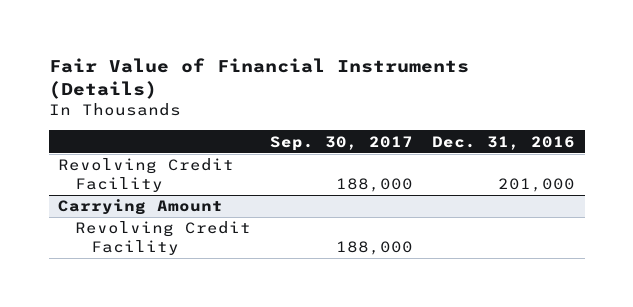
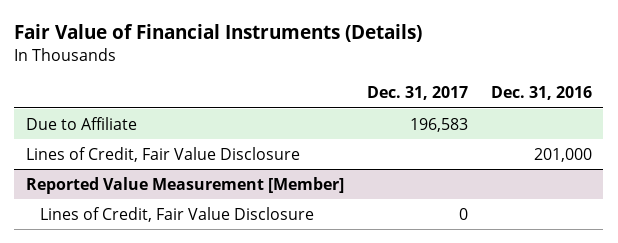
[269,135,413,151] Sep. 30, 2017 -> none
none -> [366,86,468,101] Dec. 31, 2017
none -> [25,116,137,130] Due to Affiliate
[58,158,235,192] Revolving Credit Facility -> [25,146,300,162] Lines of Credit, Fair Value Disclosure
[58,199,224,216] Carrying Amount -> [25,176,344,194] Reported Value Measurement [Member]
[74,221,251,255] Revolving Credit Facility -> [39,206,314,222] Lines of Credit, Fair Value Disclosure

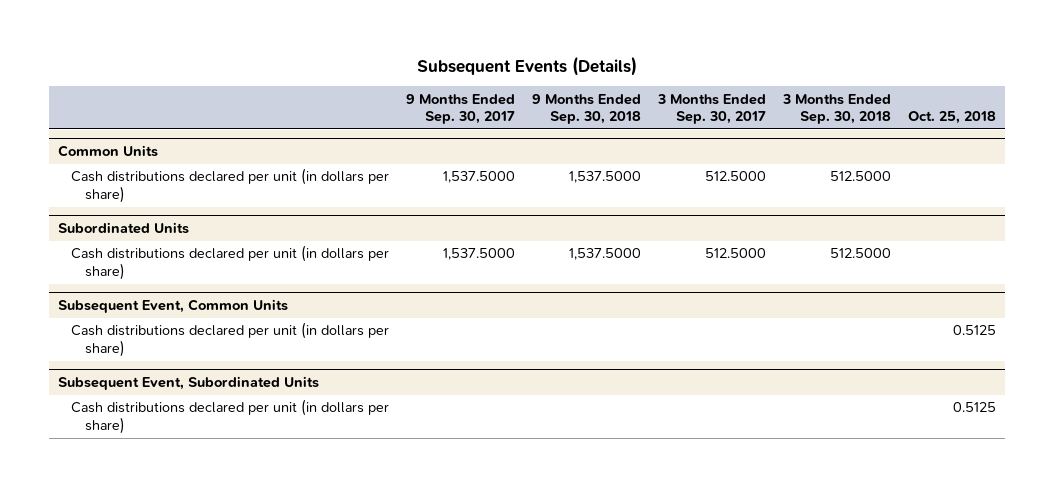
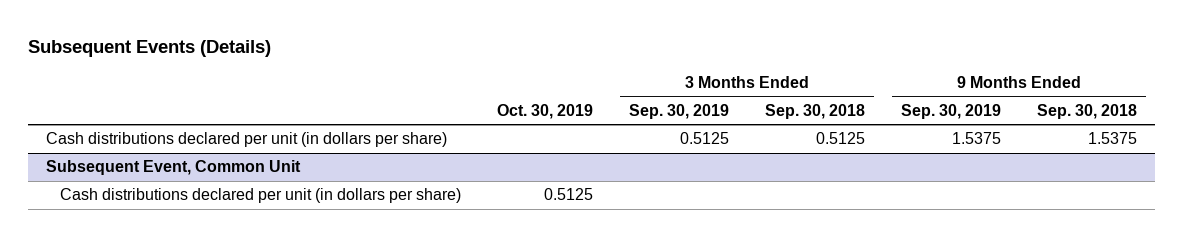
[406,93,516,125] 9 Months Ended Sep. 30, 2017 -> none
[657,93,767,125] 3 Months Ended Sep. 30, 2017 -> none
[908,111,997,125] Oct. 25, 2018 -> none
none -> [497,103,594,119] Oct. 30, 2019
none -> [629,103,730,119] Sep. 30, 2019
none -> [901,103,1002,119] Sep. 30, 2019
[57,145,158,158] Common Units -> none
[71,168,390,204] Cash distributions declared per unit (in dollars per share) -> none
[57,222,189,235] Subordinated Units -> none
[71,245,390,281] Cash distributions declared per unit (in dollars per share) -> none
none -> [46,132,448,148] Cash distributions declared per unit (in dollars per share)
[57,299,288,314] Subsequent Event, Common Units -> [46,160,302,176] Subsequent Event, Common Unit
[57,376,319,391] Subsequent Event, Subordinated Units -> none
[71,399,390,435] Cash distributions declared per unit (in dollars per share) -> none

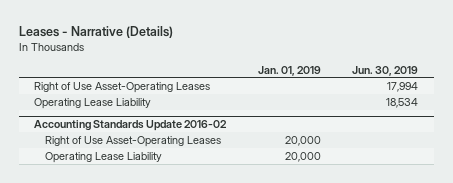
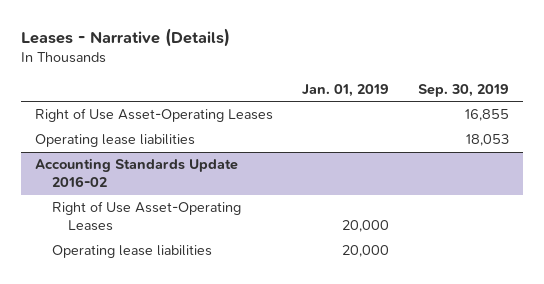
[352,65,419,76] Jun. 30, 2019 -> none
none -> [417,83,509,97] Sep. 30, 2019
[34,97,152,109] Operating Lease Liability -> [35,134,196,148] Operating lease liabilities
[44,151,162,163] Operating Lease Liability -> [51,245,212,259] Operating lease liabilities

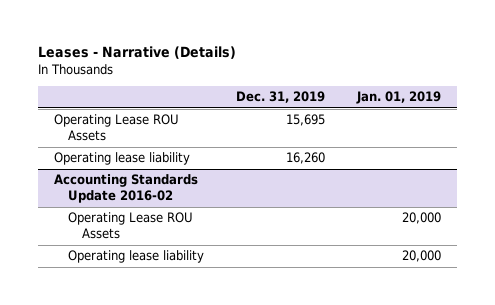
[417,83,509,97] Sep. 30, 2019 -> none
none -> [236,91,326,104] Dec. 31, 2019
[35,108,274,123] Right of Use Asset-Operating Leases -> [53,114,179,142] Operating Lease ROU Assets
[35,134,196,148] Operating lease liabilities -> [53,152,190,166] Operating lease liability
[51,201,241,232] Right of Use Asset-Operating Leases -> [67,212,193,240] Operating Lease ROU Assets
[51,245,212,259] Operating lease liabilities -> [67,250,204,264] Operating lease liability

